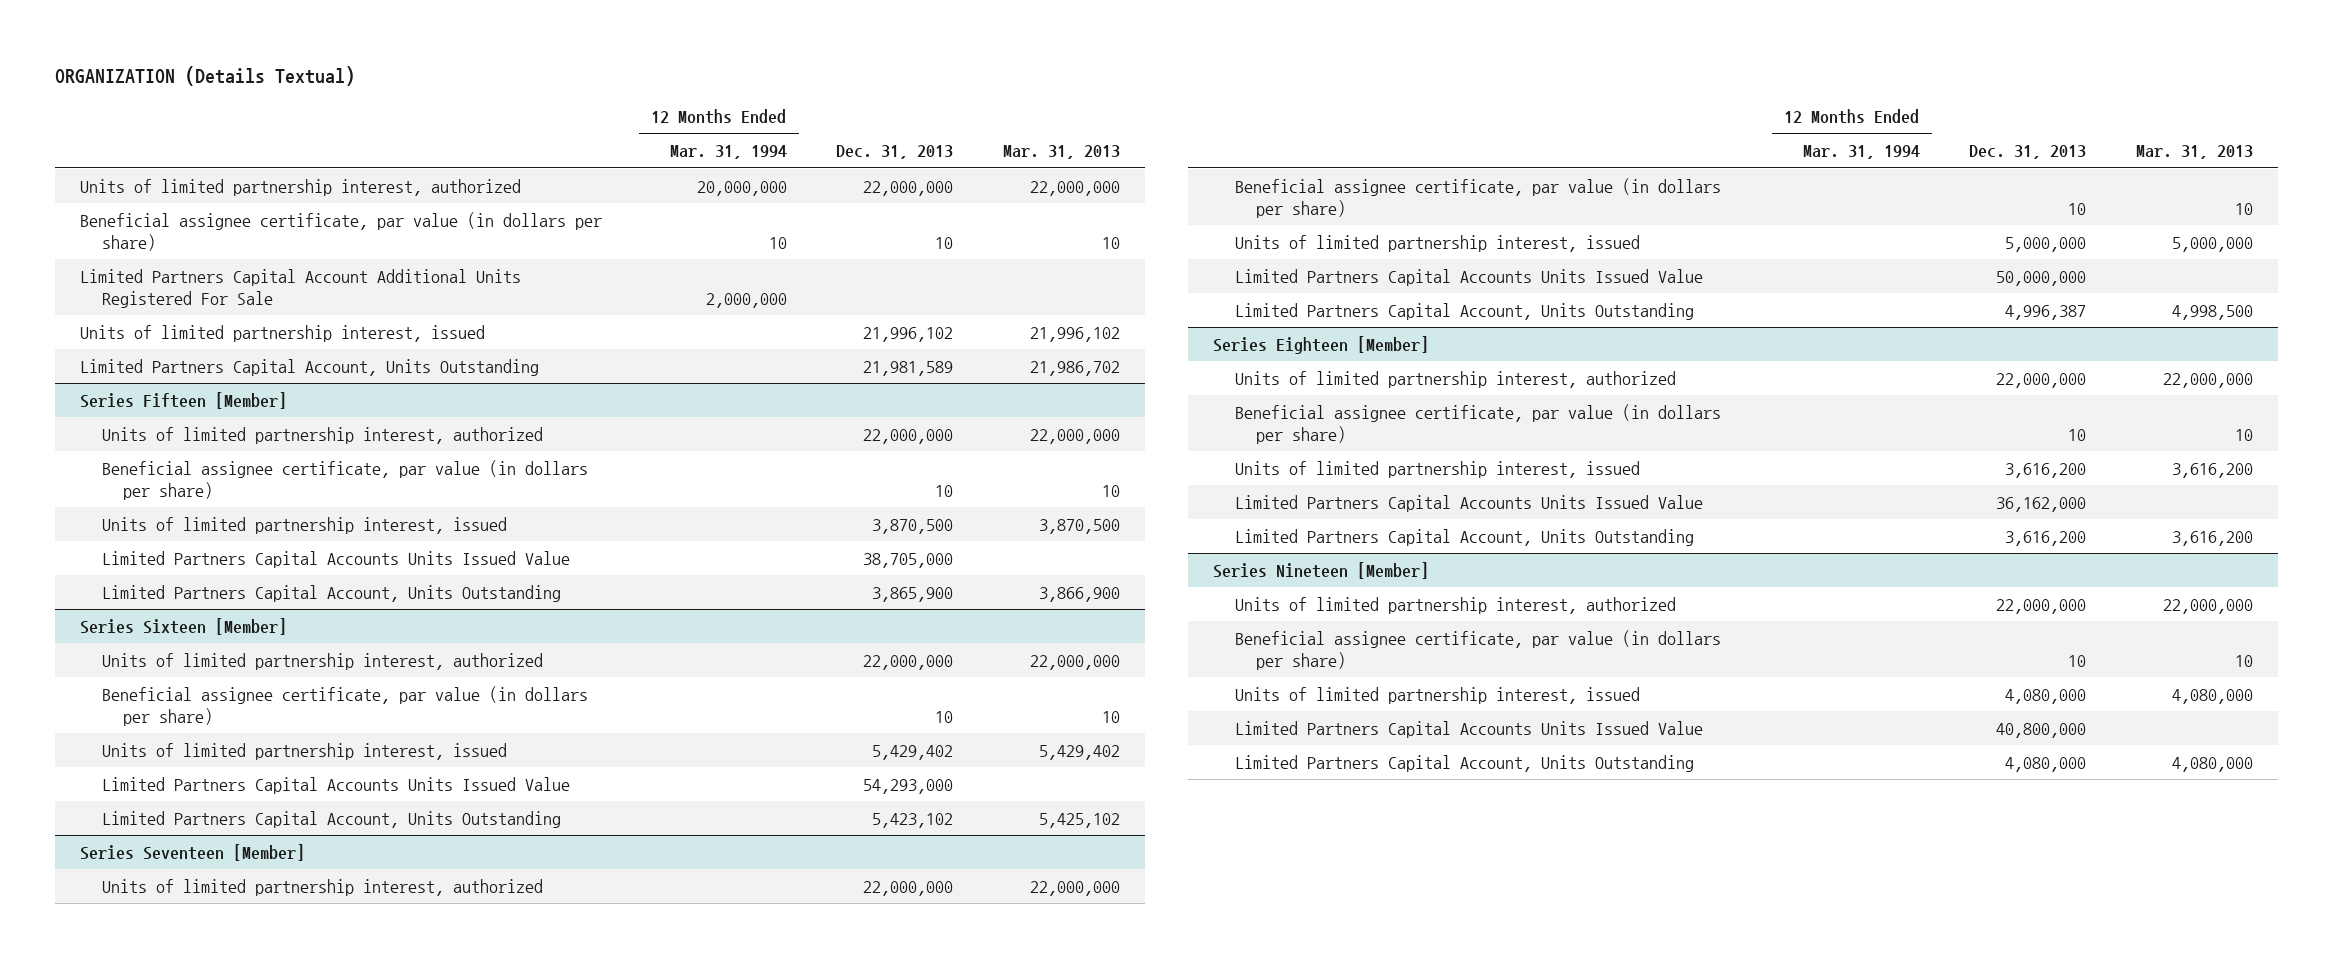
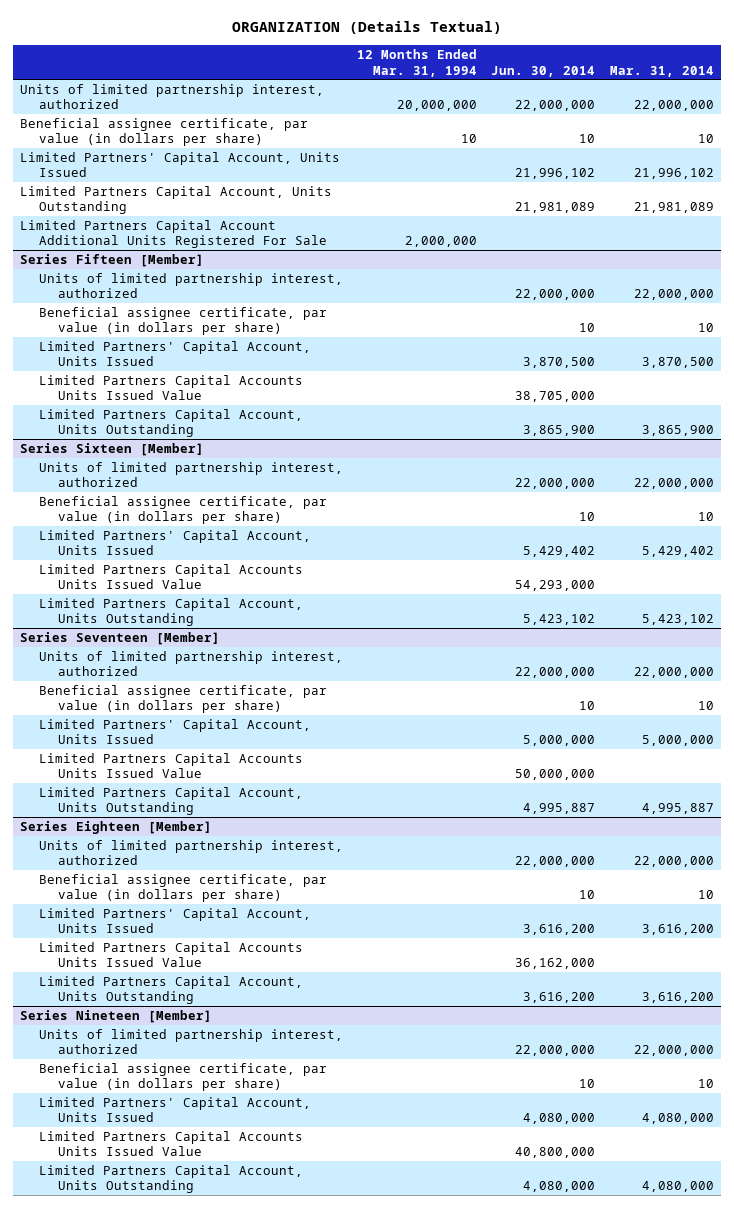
[836,145,954,160] Dec. 31, 2013 -> none
[1003,145,1121,160] Mar. 31, 2013 -> none
none -> [491,65,596,77] Jun. 30, 2014
none -> [609,65,714,77] Mar. 31, 2014
[79,324,485,342] Units of limited partnership interest, issued -> [19,151,340,178] Limited Partners' Capital Account, Units Issued
[79,268,521,308] Limited Partners Capital Account Additional Units Registered For Sale -> [19,219,327,249] Limited Partners Capital Account Additional Units Registered For Sale
[101,516,507,534] Units of limited partnership interest, issued -> [38,340,311,367] Limited Partners' Capital Account, Units Issued
[101,742,507,760] Units of limited partnership interest, issued -> [38,529,311,556] Limited Partners' Capital Account, Units Issued
[1234,234,1640,252] Units of limited partnership interest, issued -> [38,718,311,745] Limited Partners' Capital Account, Units Issued
[1234,460,1640,478] Units of limited partnership interest, issued -> [38,907,311,934] Limited Partners' Capital Account, Units Issued
[1234,686,1640,704] Units of limited partnership interest, issued -> [38,1096,311,1123] Limited Partners' Capital Account, Units Issued

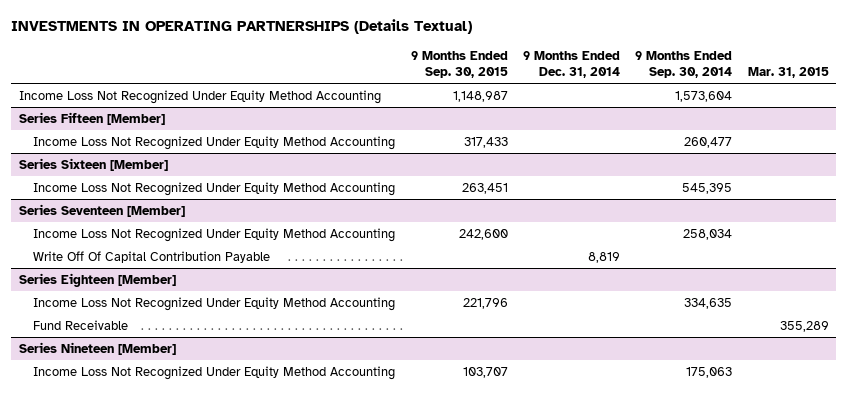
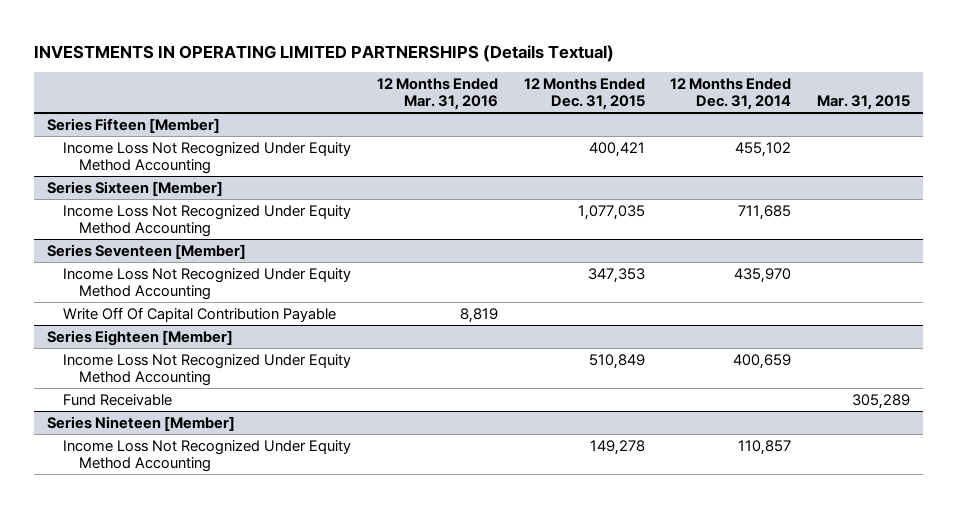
[11,19,473,35] INVESTMENTS IN OPERATING PARTNERSHIPS (Details Textual) -> [34,44,615,62] INVESTMENTS IN OPERATING LIMITED PARTNERSHIPS (Details Textual)
[410,50,508,79] 9 Months Ended Sep. 30, 2015 -> none
[522,50,620,79] 9 Months Ended Dec. 31, 2014 -> none
[635,50,733,79] 9 Months Ended Sep. 30, 2014 -> none
none -> [376,77,498,111] 12 Months Ended Mar. 31, 2016
none -> [523,77,645,111] 12 Months Ended Dec. 31, 2015
none -> [670,77,792,111] 12 Months Ended Dec. 31, 2014
[18,89,381,104] Income Loss Not Recognized Under Equity Method Accounting -> none
[779,320,829,332] 355,289 -> [852,393,911,409] 305,289

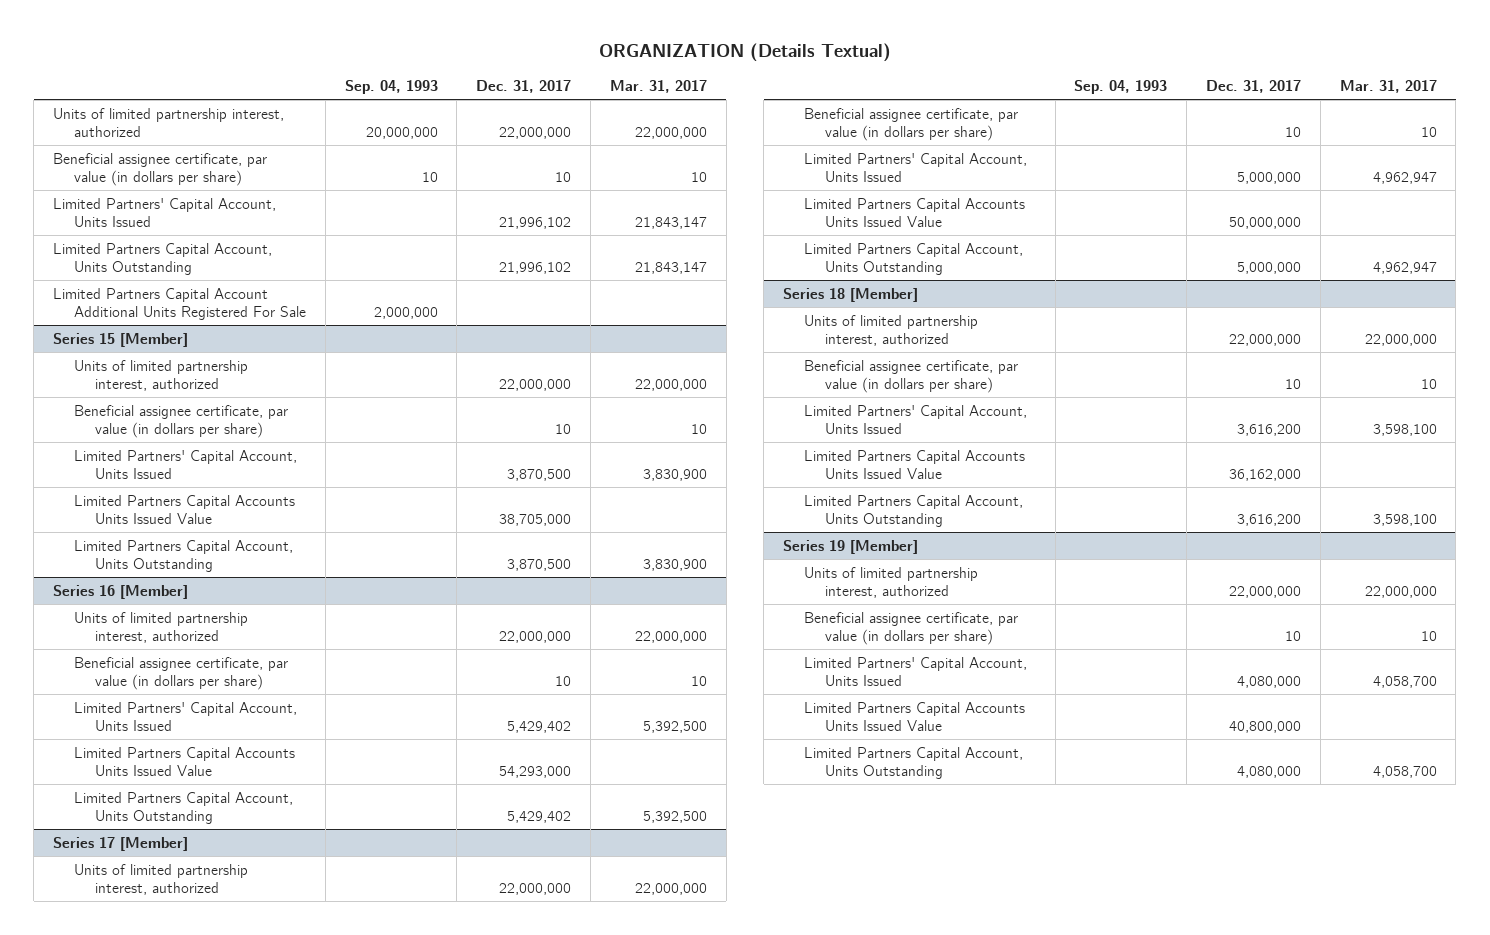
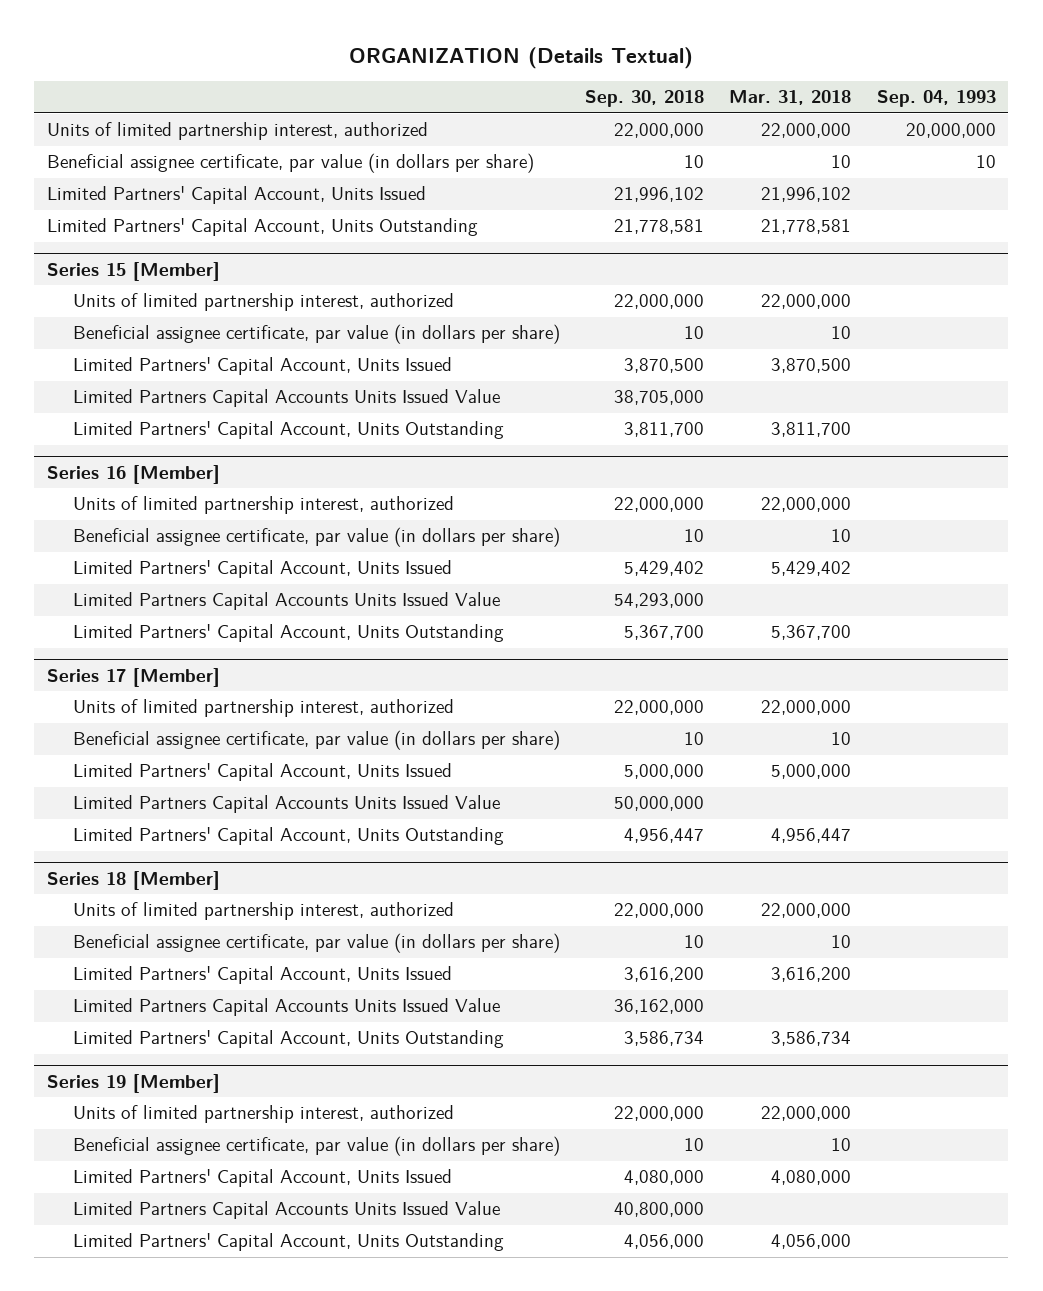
[476,79,572,93] Dec. 31, 2017 -> none
[609,79,707,93] Mar. 31, 2017 -> none
none -> [584,90,704,108] Sep. 30, 2018
none -> [729,90,852,106] Mar. 31, 2018
[53,287,307,321] Limited Partners Capital Account Additional Units Registered For Sale -> none
[53,242,273,276] Limited Partners Capital Account, Units Outstanding -> [47,218,479,237] Limited Partners' Capital Account, Units Outstanding
[74,539,294,573] Limited Partners Capital Account, Units Outstanding -> [72,421,504,440] Limited Partners' Capital Account, Units Outstanding
[74,791,294,825] Limited Partners Capital Account, Units Outstanding -> [72,624,504,643] Limited Partners' Capital Account, Units Outstanding
[803,242,1023,276] Limited Partners Capital Account, Units Outstanding -> [72,827,504,846] Limited Partners' Capital Account, Units Outstanding
[803,494,1023,528] Limited Partners Capital Account, Units Outstanding -> [72,1030,504,1049] Limited Partners' Capital Account, Units Outstanding
[803,746,1023,780] Limited Partners Capital Account, Units Outstanding -> [72,1233,504,1252] Limited Partners' Capital Account, Units Outstanding

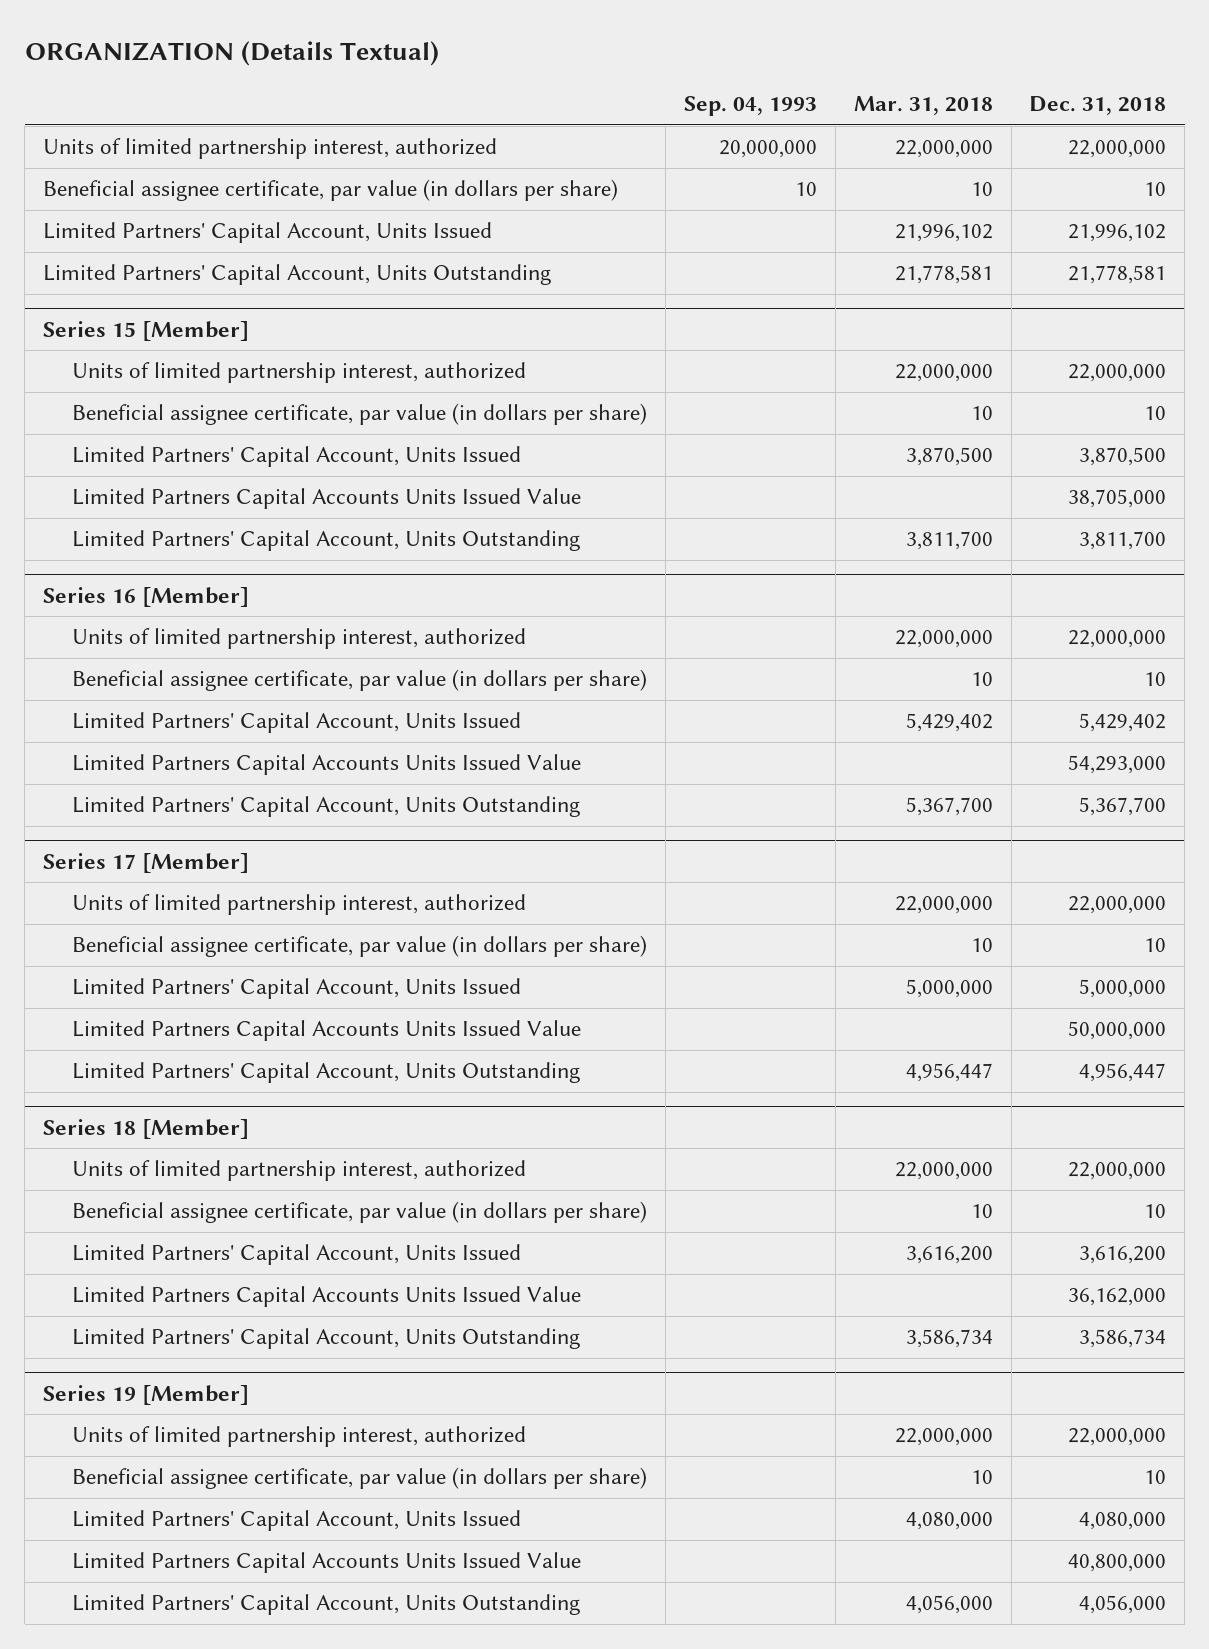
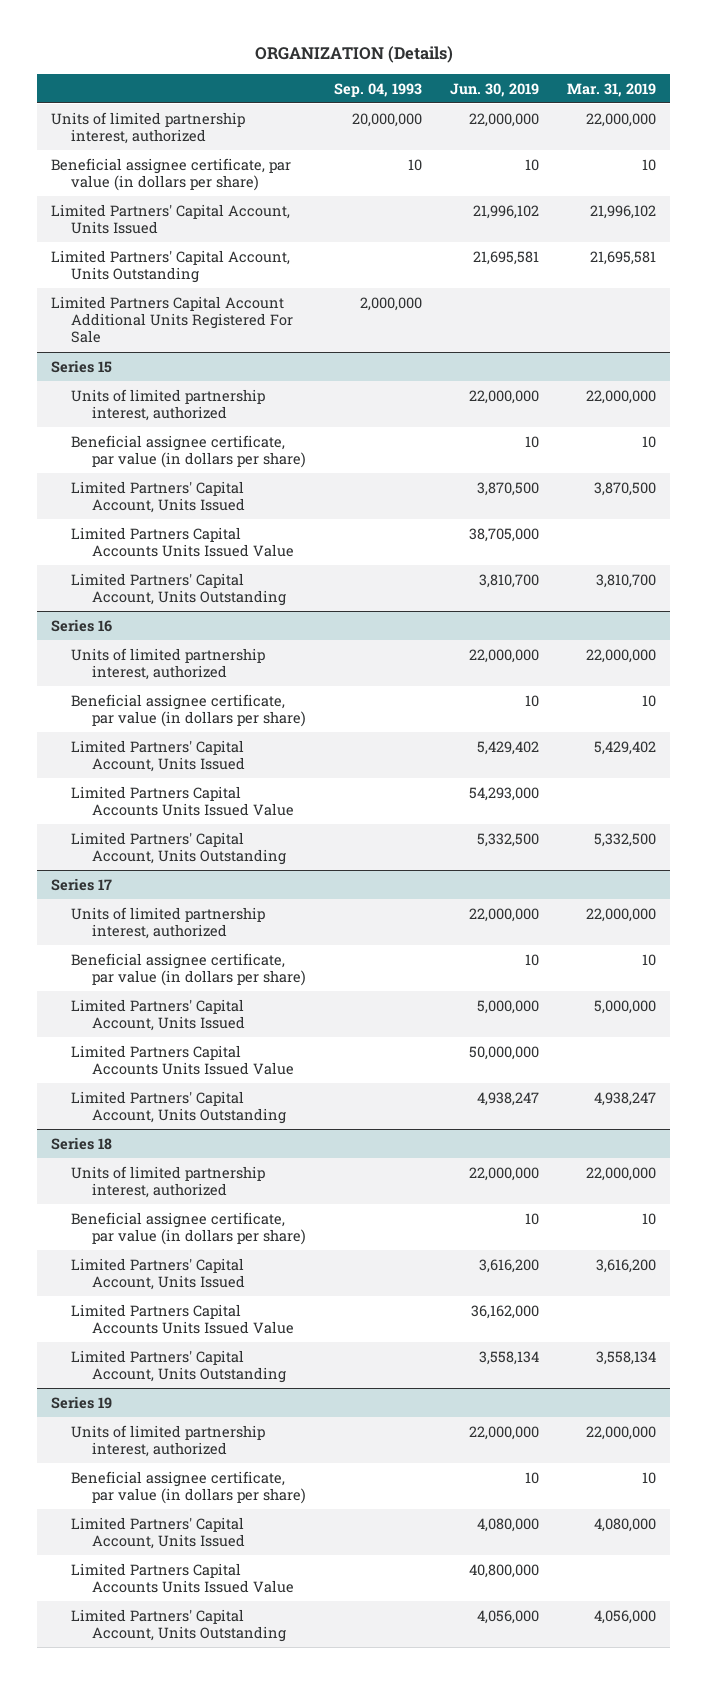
[24,41,439,67] ORGANIZATION (Details Textual) -> [254,46,453,64] ORGANIZATION (Details)
[853,96,993,116] Mar. 31, 2018 -> none
[1029,96,1167,116] Dec. 31, 2018 -> none
none -> [450,82,540,97] Jun. 30, 2019
none -> [567,82,657,97] Mar. 31, 2019
none -> [50,295,294,344] Limited Partners Capital Account Additional Units Registered For Sale
[42,320,249,341] Series 15 [Member] -> [50,359,112,373] Series 15
[42,586,249,607] Series 16 [Member] -> [50,618,112,632] Series 16
[42,852,249,873] Series 17 [Member] -> [50,877,112,891] Series 17
[42,1118,249,1139] Series 18 [Member] -> [50,1136,112,1150] Series 18
[42,1384,249,1405] Series 19 [Member] -> [50,1395,112,1409] Series 19

